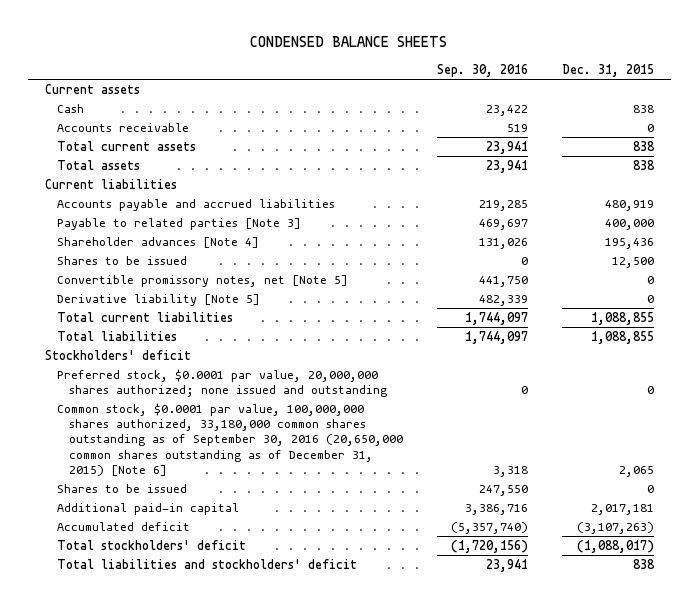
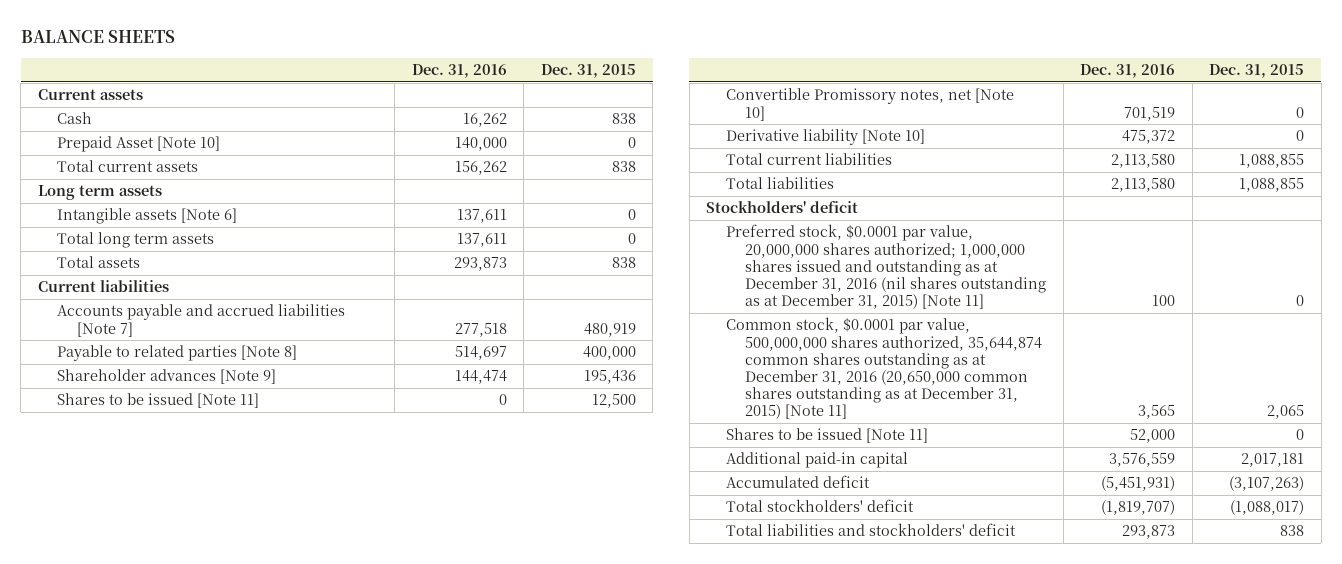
[250,36,448,48] CONDENSED BALANCE SHEETS -> [20,30,175,44] BALANCE SHEETS
[437,63,529,77] Sep. 30, 2016 -> none
none -> [411,63,507,78] Dec. 31, 2016
[57,122,190,132] Accounts receivable -> none
none -> [57,136,221,153] Prepaid Asset [Note 10]
none -> [37,185,162,201] Long term assets
none -> [57,208,238,225] Intangible assets [Note 6]
none -> [57,232,215,249] Total long term assets
[57,198,336,211] Accounts payable and accrued liabilities -> [57,304,346,337] Accounts payable and accrued liabilities [Note 7]
[57,217,302,230] Payable to related parties [Note 3] -> [57,345,298,362] Payable to related parties [Note 8]
[57,236,260,248] Shareholder advances [Note 4] -> [57,369,277,385] Shareholder advances [Note 9]
[57,255,188,265] Shares to be issued -> [57,393,260,409] Shares to be issued [Note 11]
[57,274,349,287] Convertible promissory notes, net [Note 5] -> [725,88,1014,121] Convertible Promissory notes, net [Note 10]
[57,293,261,306] Derivative liability [Note 5] -> [725,129,925,146] Derivative liability [Note 10]
[57,368,388,398] Preferred stock, $0.0001 par value, 20,000,000 shares authorized; none issued and outstanding -> [725,224,1047,309] Preferred stock, $0.0001 par value, 20,000,000 shares authorized; 1,000,000 shares issued and outstanding as at December 31, 2016 (nil shares outstanding as at December 31, 2015) [Note 11]
[57,402,404,477] Common stock, $0.0001 par value, 100,000,000 shares authorized, 33,180,000 common shares outstanding as of September 30, 2016 (20,650,000 common shares outstanding as of December 31, 2015) [Note 6] -> [725,317,1043,420] Common stock, $0.0001 par value, 500,000,000 shares authorized, 35,644,874 common shares outstanding as at December 31, 2016 (20,650,000 common shares outstanding as at December 31, 2015) [Note 11]
[57,483,188,493] Shares to be issued -> [725,428,928,444] Shares to be issued [Note 11]

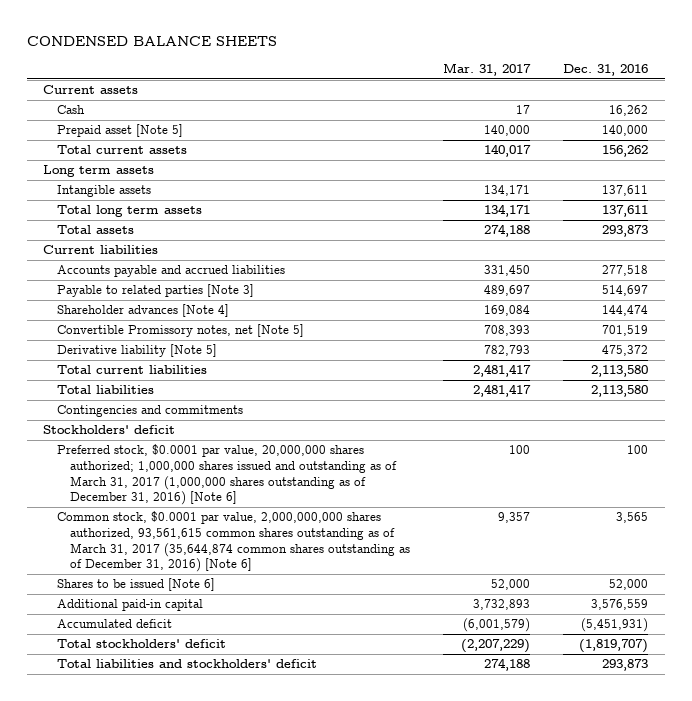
[20,30,175,44] BALANCE SHEETS -> [26,35,277,46] CONDENSED BALANCE SHEETS
[540,63,636,78] Dec. 31, 2015 -> none
none -> [443,62,532,76] Mar. 31, 2017
[57,136,221,153] Prepaid Asset [Note 10] -> [56,124,183,138] Prepaid asset [Note 5]
[57,208,238,225] Intangible assets [Note 6] -> [56,185,151,198] Intangible assets
[57,393,260,409] Shares to be issued [Note 11] -> none
[57,304,346,337] Accounts payable and accrued liabilities [Note 7] -> [56,265,285,278] Accounts payable and accrued liabilities
[57,345,298,362] Payable to related parties [Note 8] -> [56,284,254,298] Payable to related parties [Note 3]
[57,369,277,385] Shareholder advances [Note 9] -> [56,304,229,318] Shareholder advances [Note 4]
[725,88,1014,121] Convertible Promissory notes, net [Note 10] -> [56,324,304,338] Convertible Promissory notes, net [Note 5]
[725,129,925,146] Derivative liability [Note 10] -> [56,344,217,358] Derivative liability [Note 5]
none -> [56,405,243,418] Contingencies and commitments
[725,224,1047,309] Preferred stock, $0.0001 par value, 20,000,000 shares authorized; 1,000,000 shares issued and outstanding as at December 31, 2016 (nil shares outstanding as at December 31, 2015) [Note 11] -> [56,444,398,506] Preferred stock, $0.0001 par value, 20,000,000 shares authorized; 1,000,000 shares issued and outstanding as of March 31, 2017 (1,000,000 shares outstanding as of December 31, 2016) [Note 6]
[725,317,1043,420] Common stock, $0.0001 par value, 500,000,000 shares authorized, 35,644,874 common shares outstanding as at December 31, 2016 (20,650,000 common shares outstanding as at December 31, 2015) [Note 11] -> [56,511,411,573] Common stock, $0.0001 par value, 2,000,000,000 shares authorized, 93,561,615 common shares outstanding as of March 31, 2017 (35,644,874 common shares outstanding as of December 31, 2016) [Note 6]
[725,428,928,444] Shares to be issued [Note 11] -> [56,578,215,592] Shares to be issued [Note 6]

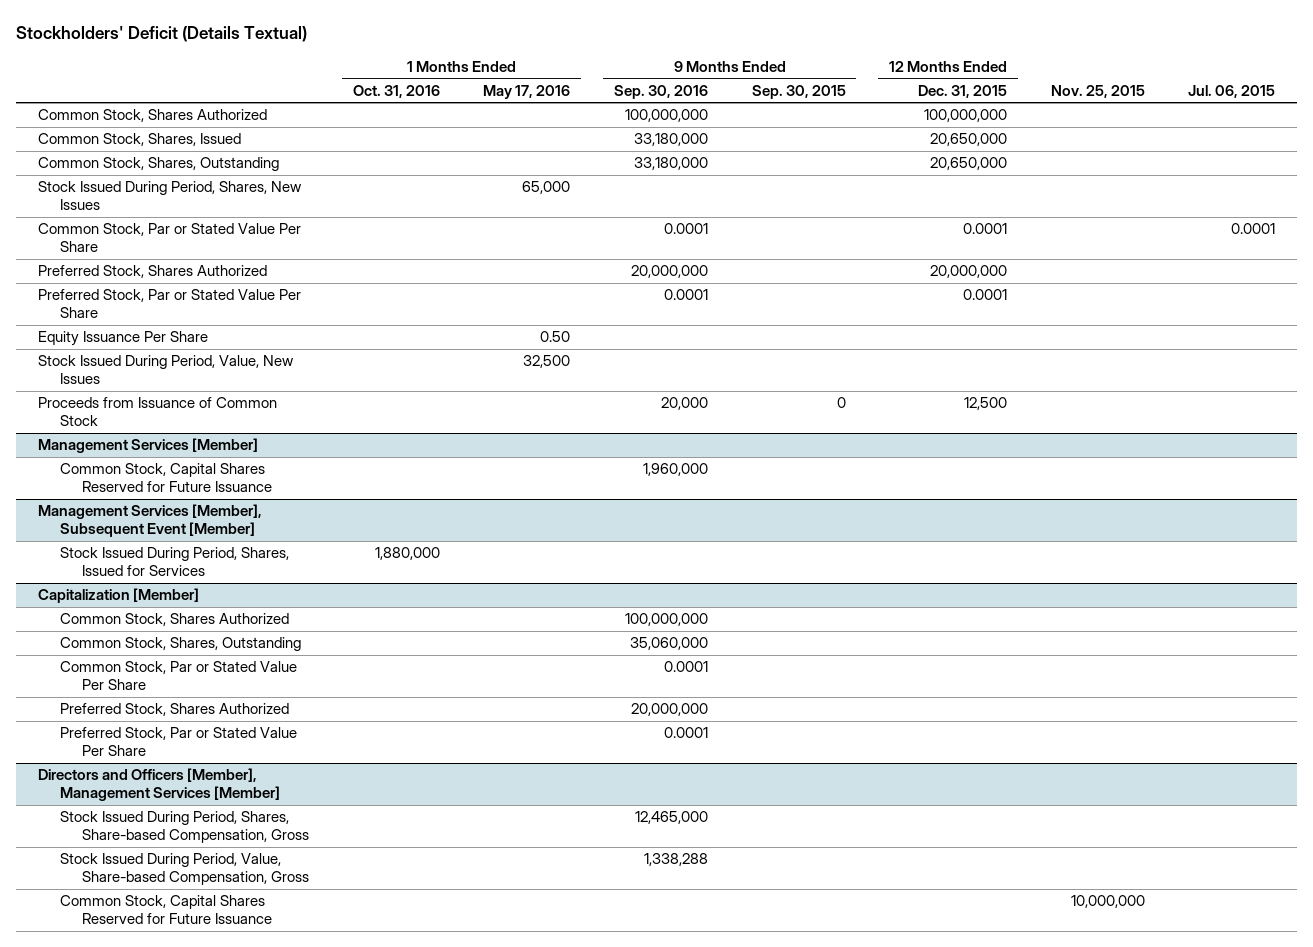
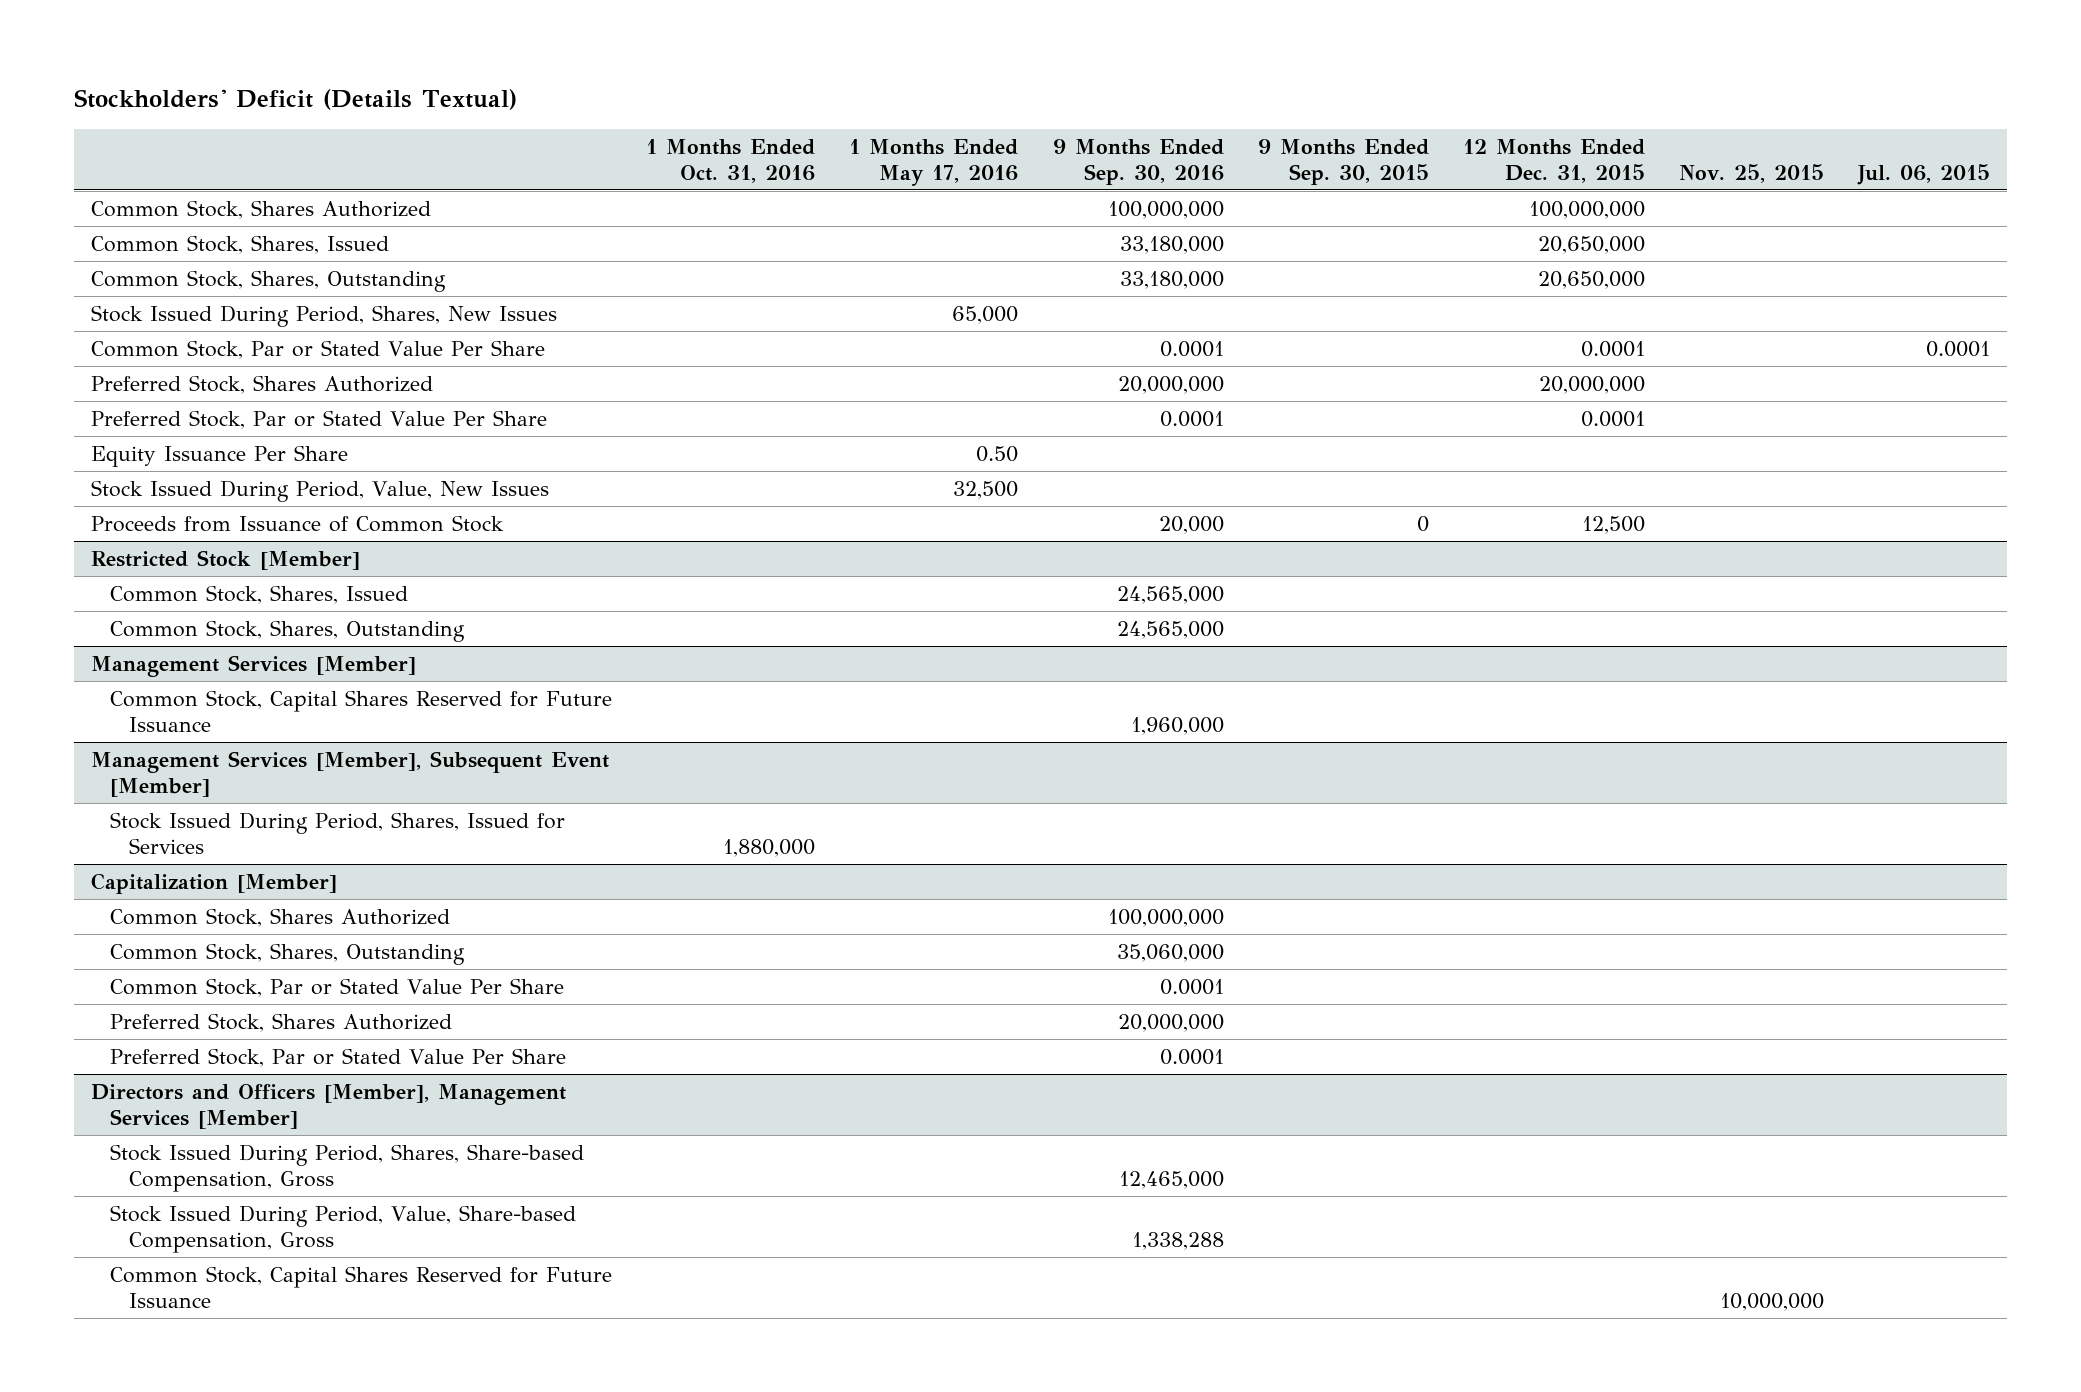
none -> [91,549,361,570] Restricted Stock [Member]
none -> [110,584,409,604] Common Stock, Shares, Issued
none -> [110,619,466,642] Common Stock, Shares, Outstanding

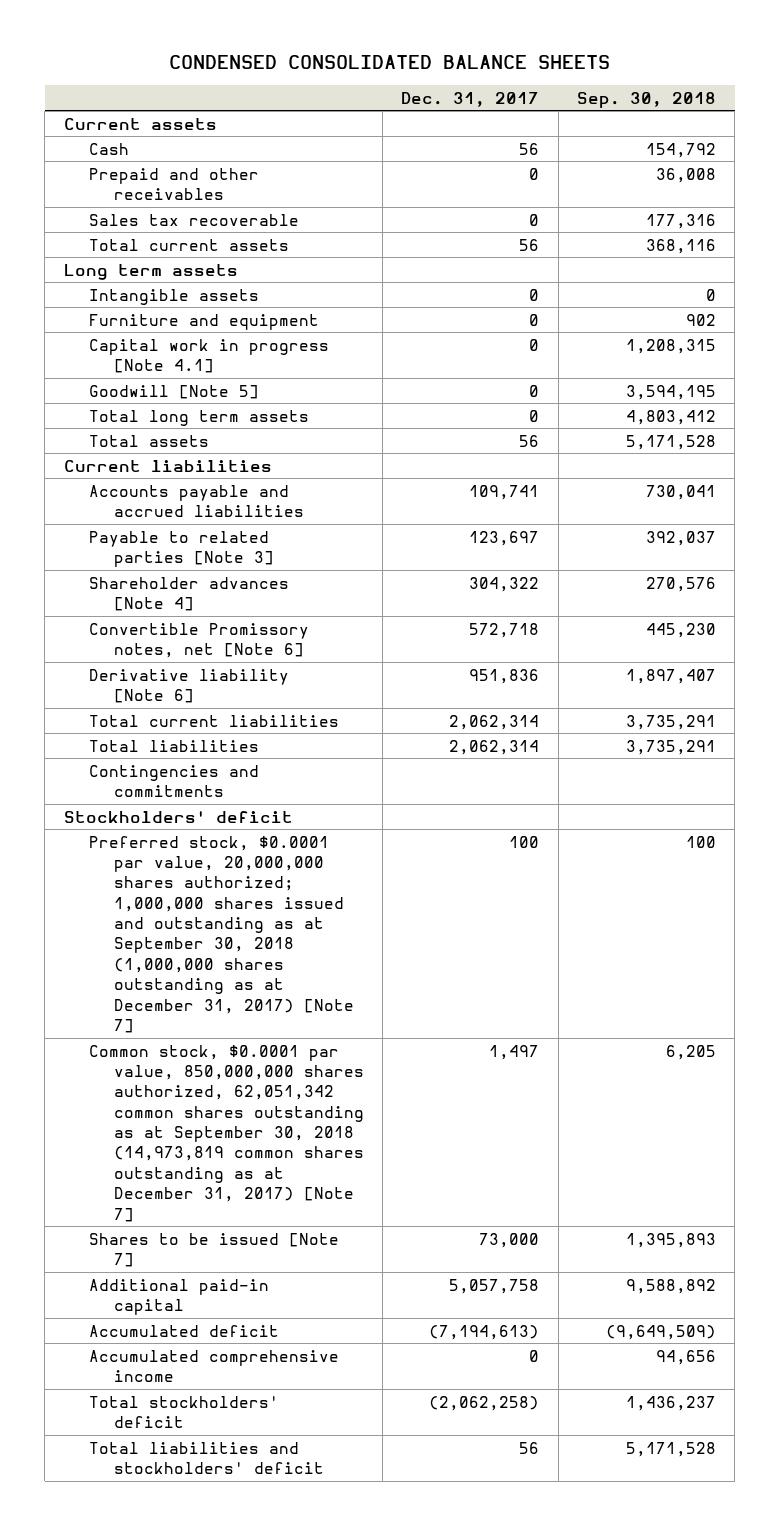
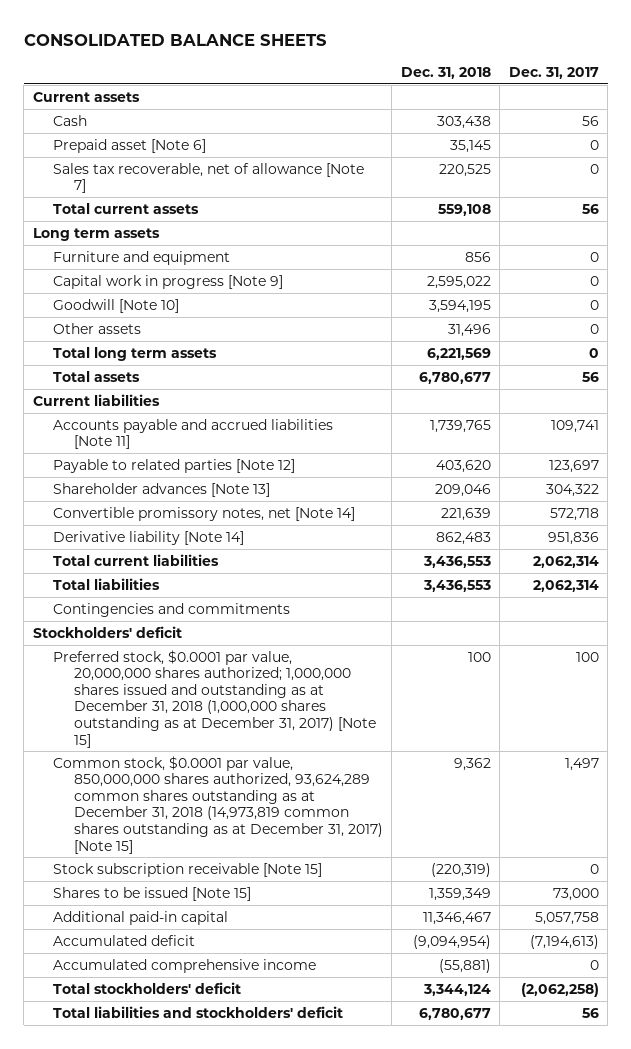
[168,55,610,70] CONDENSED CONSOLIDATED BALANCE SHEETS -> [23,33,327,46] CONSOLIDATED BALANCE SHEETS
[577,91,717,108] Sep. 30, 2018 -> none
none -> [400,66,491,79] Dec. 31, 2018
[88,167,259,200] Prepaid and other receivables -> none
none -> [53,138,207,153] Prepaid asset [Note 6]
[88,213,299,226] Sales tax recoverable -> [53,162,365,194] Sales tax recoverable, net of allowance [Note 7]
[88,288,259,305] Intangible assets -> none
[88,338,329,373] Capital work in progress [Note 4.1] -> [53,274,284,289] Capital work in progress [Note 9]
[88,384,259,399] Goodwill [Note 5] -> [53,298,180,313] Goodwill [Note 10]
none -> [53,322,142,334] Other assets
[88,484,304,517] Accounts payable and accrued liabilities -> [53,418,334,450] Accounts payable and accrued liabilities [Note 11]
[88,530,274,567] Payable to related parties [Note 3] -> [53,458,296,473] Payable to related parties [Note 12]
[88,576,289,611] Shareholder advances [Note 4] -> [53,482,271,497] Shareholder advances [Note 13]
[88,622,309,658] Convertible Promissory notes, net [Note 6] -> [53,506,356,521] Convertible promissory notes, net [Note 14]
[88,668,289,703] Derivative liability [Note 6] -> [53,530,245,545] Derivative liability [Note 14]
[88,835,354,1033] Preferred stock, $0.0001 par value, 20,000,000 shares authorized; 1,000,000 shares issued and outstanding as at September 30, 2018 (1,000,000 shares outstanding as at December 31, 2017) [Note 7] -> [53,649,376,748] Preferred stock, $0.0001 par value, 20,000,000 shares authorized; 1,000,000 shares issued and outstanding as at December 31, 2018 (1,000,000 shares outstanding as at December 31, 2017) [Note 15]
[88,1044,364,1222] Common stock, $0.0001 par value, 850,000,000 shares authorized, 62,051,342 common shares outstanding as at September 30, 2018 (14,973,819 common shares outstanding as at December 31, 2017) [Note 7] -> [53,755,383,854] Common stock, $0.0001 par value, 850,000,000 shares authorized, 93,624,289 common shares outstanding as at December 31, 2018 (14,973,819 common shares outstanding as at December 31, 2017) [Note 15]
none -> [53,862,323,877] Stock subscription receivable [Note 15]
[88,1232,339,1267] Shares to be issued [Note 7] -> [53,886,252,901] Shares to be issued [Note 15]

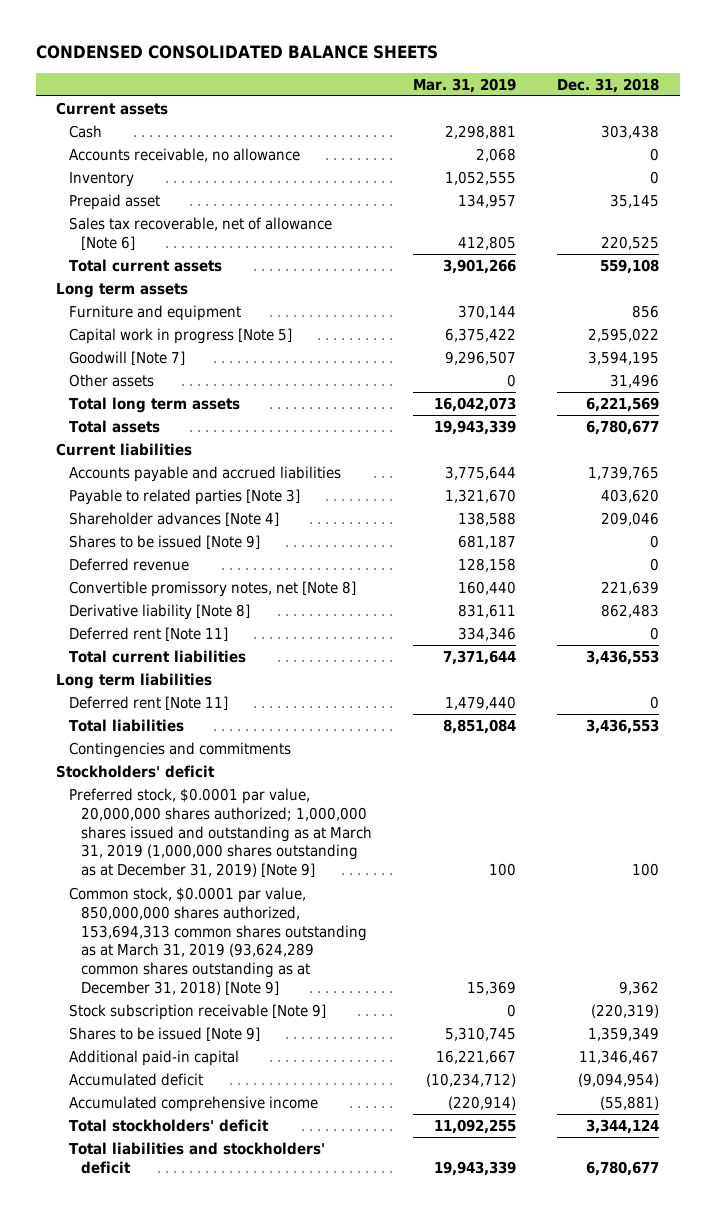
[23,33,327,46] CONSOLIDATED BALANCE SHEETS -> [35,45,438,60] CONDENSED CONSOLIDATED BALANCE SHEETS
[508,66,599,79] Dec. 31, 2017 -> none
none -> [413,77,517,93] Mar. 31, 2019
none -> [68,147,300,162] Accounts receivable, no allowance
none -> [68,171,134,187] Inventory
[53,138,207,153] Prepaid asset [Note 6] -> [68,193,160,210] Prepaid asset
[53,162,365,194] Sales tax recoverable, net of allowance [Note 7] -> [68,216,332,250] Sales tax recoverable, net of allowance [Note 6]
[53,274,284,289] Capital work in progress [Note 9] -> [68,327,292,344] Capital work in progress [Note 5]
[53,298,180,313] Goodwill [Note 10] -> [68,350,185,365] Goodwill [Note 7]
[53,418,334,450] Accounts payable and accrued liabilities [Note 11] -> [68,465,341,482] Accounts payable and accrued liabilities
[53,458,296,473] Payable to related parties [Note 12] -> [68,488,300,505] Payable to related parties [Note 3]
[53,482,271,497] Shareholder advances [Note 13] -> [68,511,279,526] Shareholder advances [Note 4]
none -> [68,534,260,549] Shares to be issued [Note 9]
none -> [68,557,189,571] Deferred revenue
[53,506,356,521] Convertible promissory notes, net [Note 14] -> [68,580,356,597] Convertible promissory notes, net [Note 8]
[53,530,245,545] Derivative liability [Note 14] -> [68,603,250,620] Derivative liability [Note 8]
none -> [68,626,228,641] Deferred rent [Note 11]
none -> [56,672,213,689] Long term liabilities
none -> [68,695,228,710] Deferred rent [Note 11]
[53,649,376,748] Preferred stock, $0.0001 par value, 20,000,000 shares authorized; 1,000,000 shares issued and outstanding as at December 31, 2018 (1,000,000 shares outstanding as at December 31, 2017) [Note 15] -> [68,787,373,878] Preferred stock, $0.0001 par value, 20,000,000 shares authorized; 1,000,000 shares issued and outstanding as at March 31, 2019 (1,000,000 shares outstanding as at December 31, 2019) [Note 9]
[53,755,383,854] Common stock, $0.0001 par value, 850,000,000 shares authorized, 93,624,289 common shares outstanding as at December 31, 2018 (14,973,819 common shares outstanding as at December 31, 2017) [Note 15] -> [68,886,368,996] Common stock, $0.0001 par value, 850,000,000 shares authorized, 153,694,313 common shares outstanding as at March 31, 2019 (93,624,289 common shares outstanding as at December 31, 2018) [Note 9]
[53,862,323,877] Stock subscription receivable [Note 15] -> [68,1003,326,1020] Stock subscription receivable [Note 9]
[53,886,252,901] Shares to be issued [Note 15] -> [68,1026,260,1041] Shares to be issued [Note 9]

